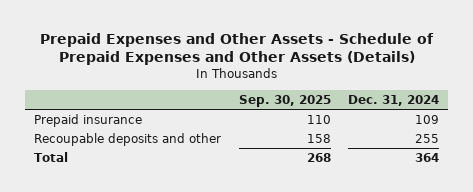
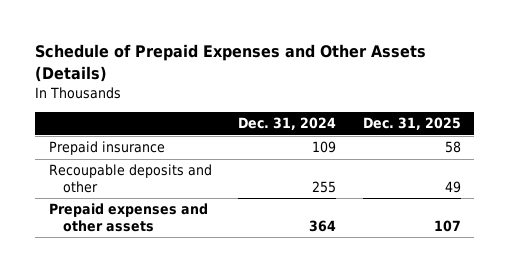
[39,32,434,66] Prepaid Expenses and Other Assets - Schedule of Prepaid Expenses and Other Assets (Details) -> [35,44,427,82] Schedule of Prepaid Expenses and Other Assets (Details)
[238,95,331,108] Sep. 30, 2025 -> none
none -> [362,117,461,131] Dec. 31, 2025
[33,151,68,162] Total -> [48,203,208,232] Prepaid expenses and other assets

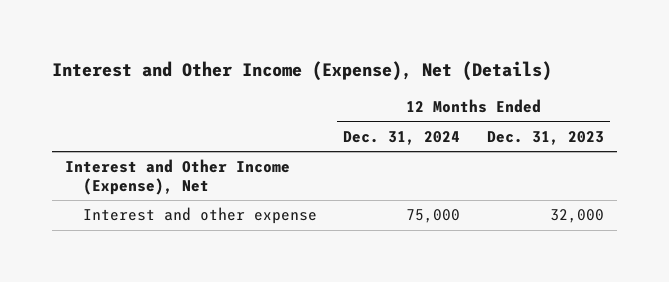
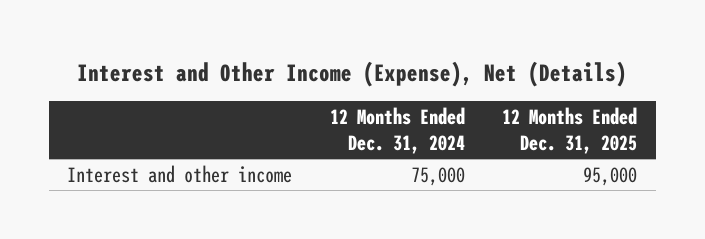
[486,130,604,145] Dec. 31, 2023 -> none
none -> [502,107,638,154] 12 Months Ended Dec. 31, 2025
[65,159,291,195] Interest and Other Income (Expense), Net -> none
[83,207,318,225] Interest and other expense -> [67,164,293,183] Interest and other income

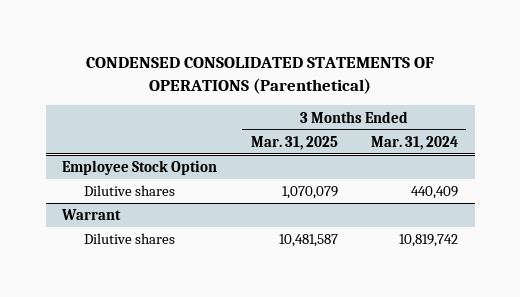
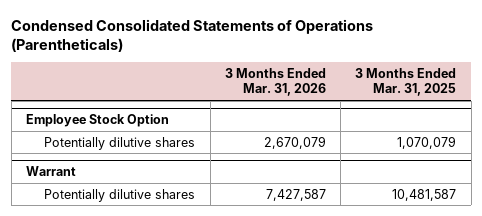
[86,57,435,94] CONDENSED CONSOLIDATED STATEMENTS OF OPERATIONS (Parenthetical) -> [11,18,374,52] Condensed Consolidated Statements of Operations (Parentheticals)
[370,135,458,150] Mar. 31, 2024 -> none
none -> [224,68,326,97] 3 Months Ended Mar. 31, 2026
[84,185,176,197] Dilutive shares -> [44,136,196,150] Potentially dilutive shares
[84,233,176,245] Dilutive shares -> [44,188,196,202] Potentially dilutive shares

